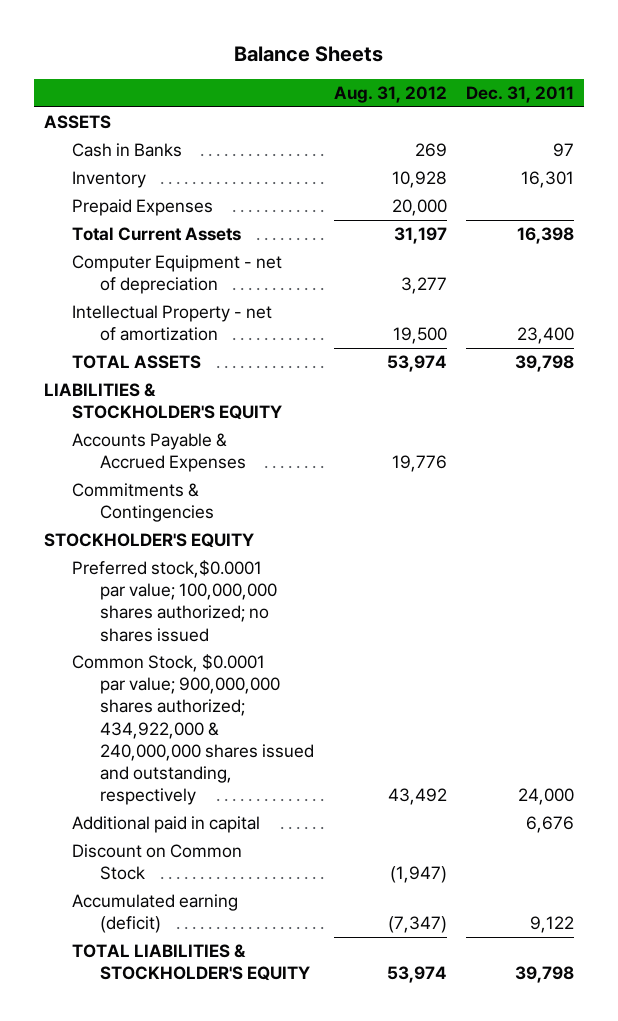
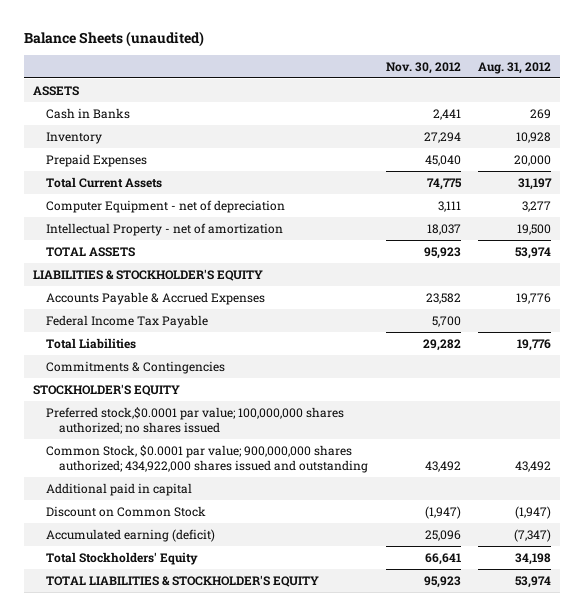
[234,46,384,63] Balance Sheets -> [24,30,205,47] Balance Sheets (unaudited)
[466,86,575,104] Dec. 31, 2011 -> none
none -> [385,61,461,74] Nov. 30, 2012
none -> [45,314,208,328] Federal Income Tax Payable
none -> [45,337,136,349] Total Liabilities
[71,654,315,806] Common Stock, $0.0001 par value; 900,000,000 shares authorized; 434,922,000 & 240,000,000 shares issued and outstanding, respectively -> [45,444,369,474] Common Stock, $0.0001 par value; 900,000,000 shares authorized; 434,922,000 shares issued and outstanding
none -> [45,551,198,565] Total Stockholders' Equity

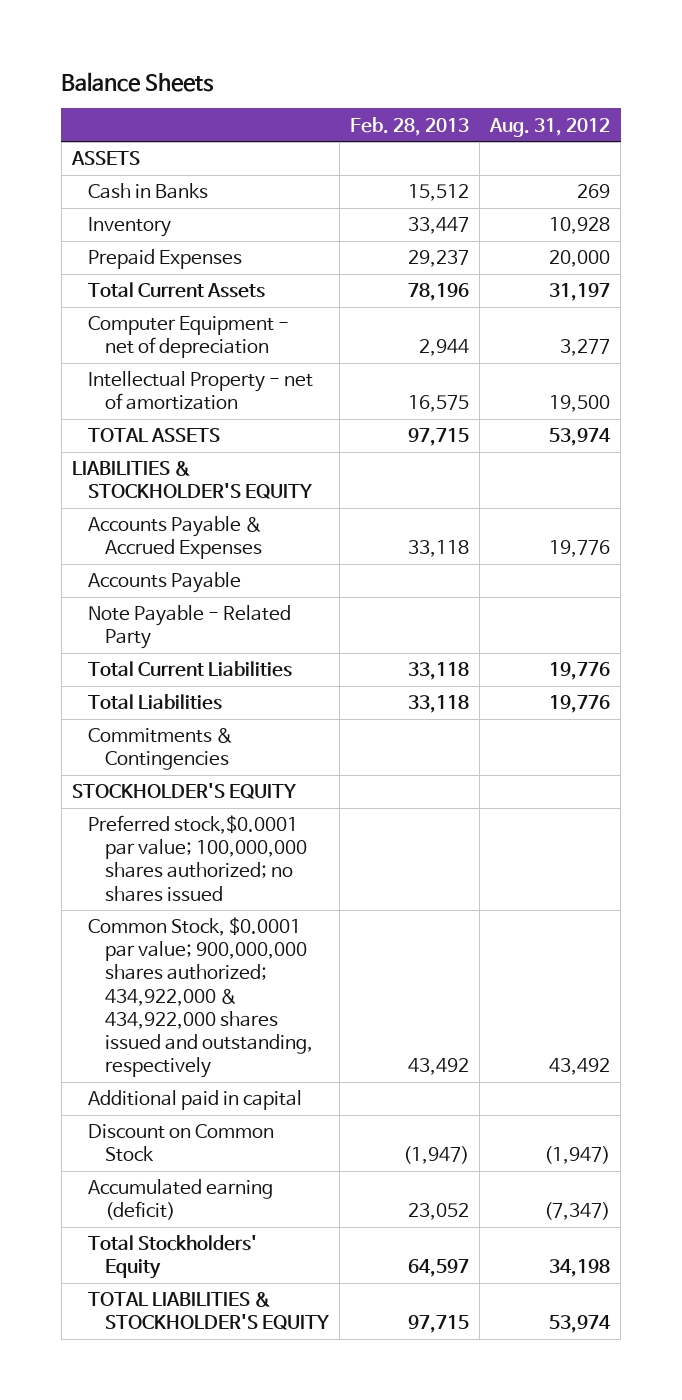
[24,30,205,47] Balance Sheets (unaudited) -> [61,71,215,92] Balance Sheets
[385,61,461,74] Nov. 30, 2012 -> none
none -> [349,116,469,136] Feb. 28, 2013
[45,314,208,328] Federal Income Tax Payable -> none
none -> [88,572,242,594] Accounts Payable
none -> [88,605,292,650] Note Payable - Related Party
none -> [88,661,293,678] Total Current Liabilities
[45,444,369,474] Common Stock, $0.0001 par value; 900,000,000 shares authorized; 434,922,000 shares issued and outstanding -> [88,917,313,1078] Common Stock, $0.0001 par value; 900,000,000 shares authorized; 434,922,000 & 434,922,000 shares issued and outstanding, respectively

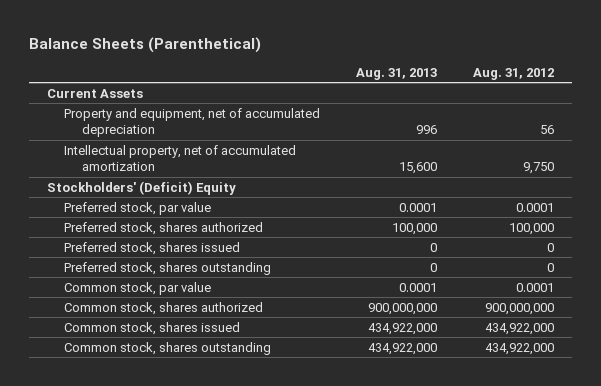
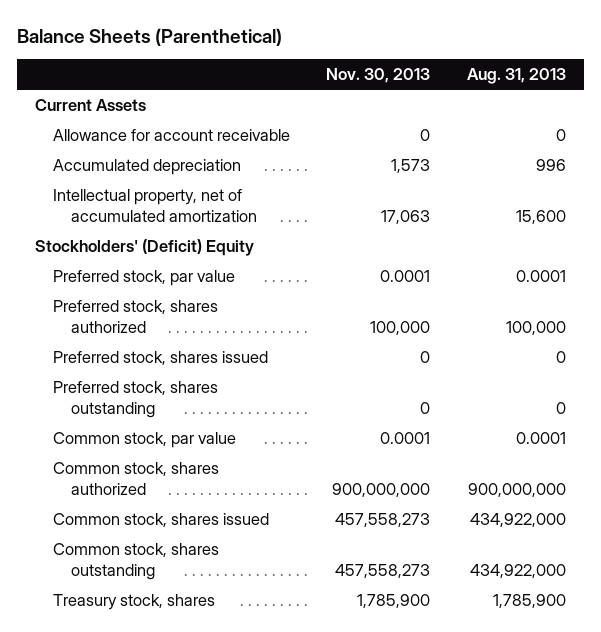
[473,68,555,81] Aug. 31, 2012 -> none
none -> [326,68,431,84] Nov. 30, 2013
none -> [53,129,291,142] Allowance for account receivable
[64,107,321,138] Property and equipment, net of accumulated depreciation -> [53,159,242,176] Accumulated depreciation
none -> [53,594,216,611] Treasury stock, shares

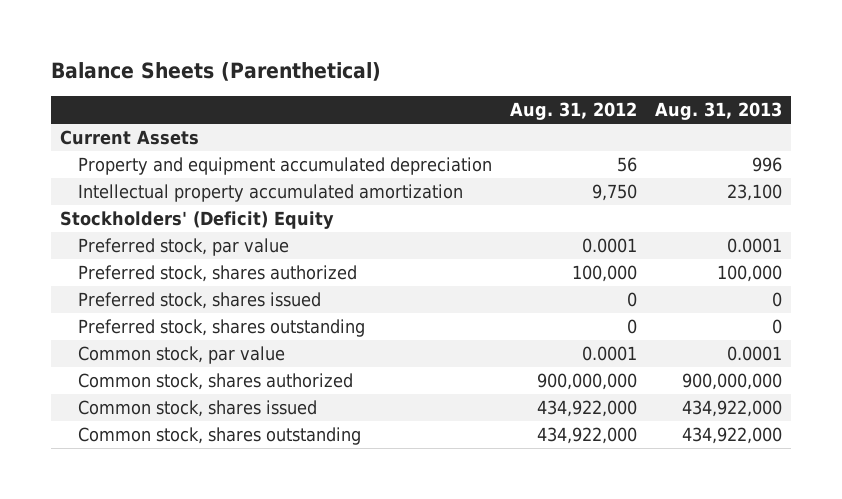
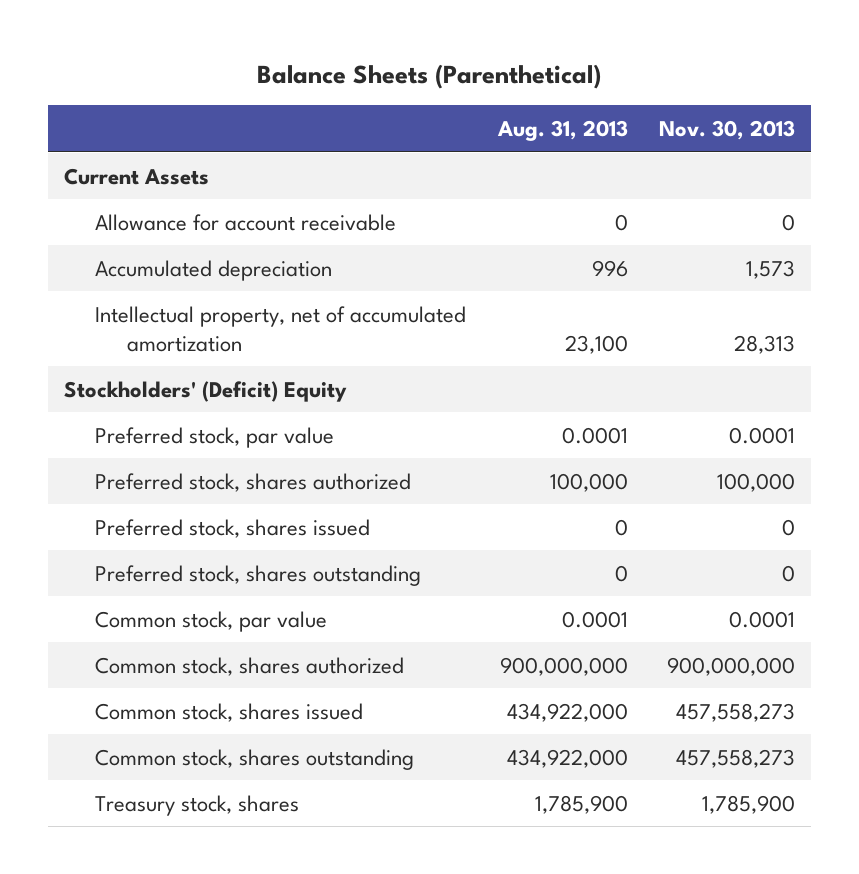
[509,102,637,121] Aug. 31, 2012 -> none
none -> [659,119,796,140] Nov. 30, 2013
none -> [95,213,397,231] Allowance for account receivable
[77,157,492,176] Property and equipment accumulated depreciation -> [95,259,333,281] Accumulated depreciation
[77,184,463,203] Intellectual property accumulated amortization -> [95,305,467,352] Intellectual property, net of accumulated amortization
none -> [95,794,300,816] Treasury stock, shares

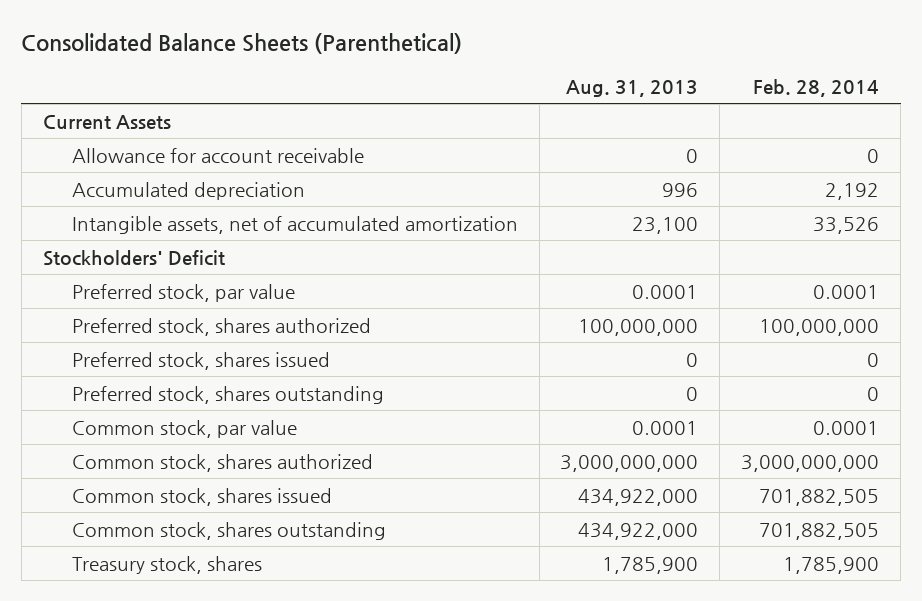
[257,63,602,89] Balance Sheets (Parenthetical) -> [21,33,463,55] Consolidated Balance Sheets (Parenthetical)
[659,119,796,140] Nov. 30, 2013 -> none
none -> [753,78,880,97] Feb. 28, 2014
[95,305,467,352] Intellectual property, net of accumulated amortization -> [71,215,518,234] Intangible assets, net of accumulated amortization
[63,380,347,402] Stockholders' (Deficit) Equity -> [42,249,225,266] Stockholders' Deficit
[549,472,628,492] 100,000 -> [578,318,699,336] 100,000,000
[499,656,628,676] 900,000,000 -> [560,454,699,472] 3,000,000,000

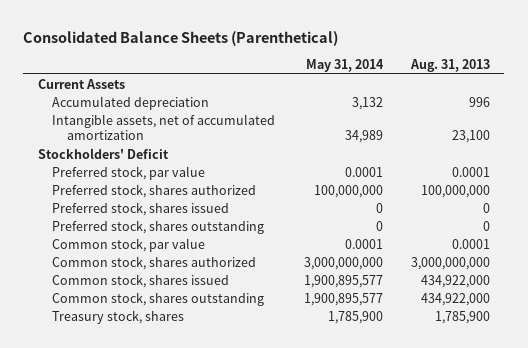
[753,78,880,97] Feb. 28, 2014 -> none
none -> [305,59,384,73] May 31, 2014
[71,147,364,163] Allowance for account receivable -> none

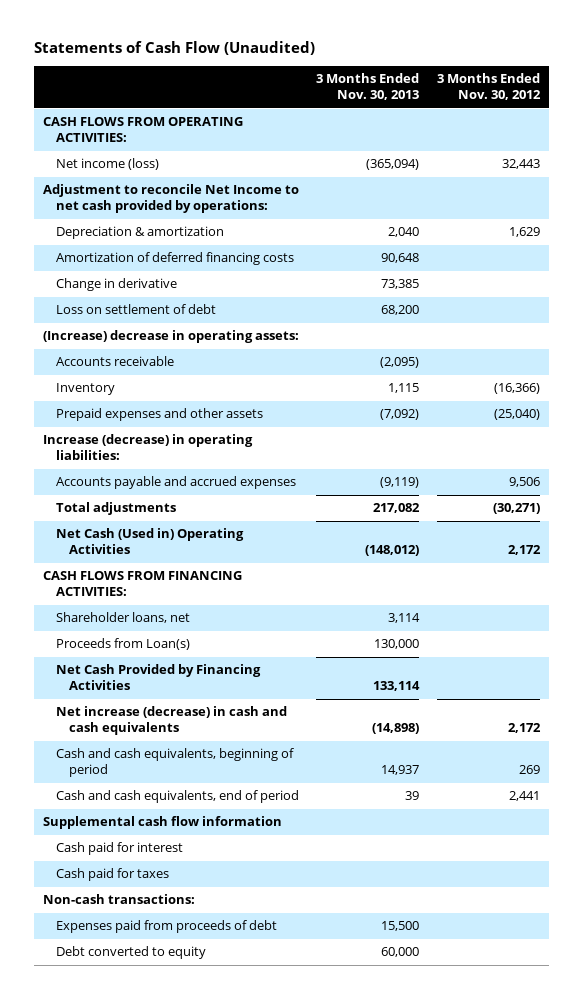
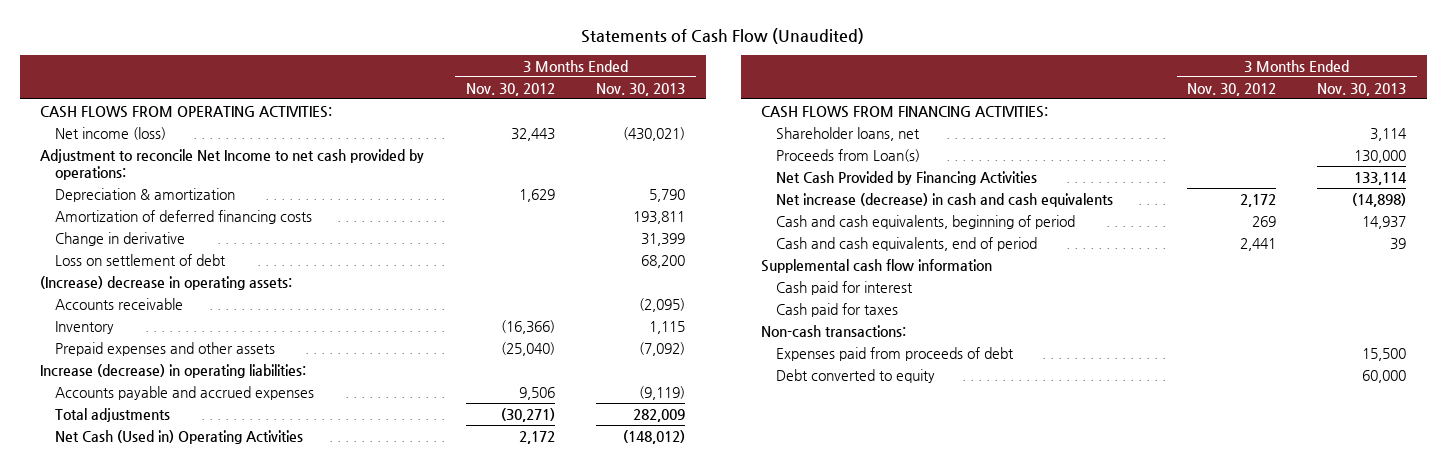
[366,159,420,171] (365,094) -> [623,126,686,141] (430,021)
[388,227,420,238] 2,040 -> [649,188,686,202] 5,790
[381,253,420,264] 90,648 -> [633,210,686,224] 193,811
[381,279,420,290] 73,385 -> [641,232,686,246] 31,399
[373,503,421,514] 217,082 -> [633,408,686,422] 282,009

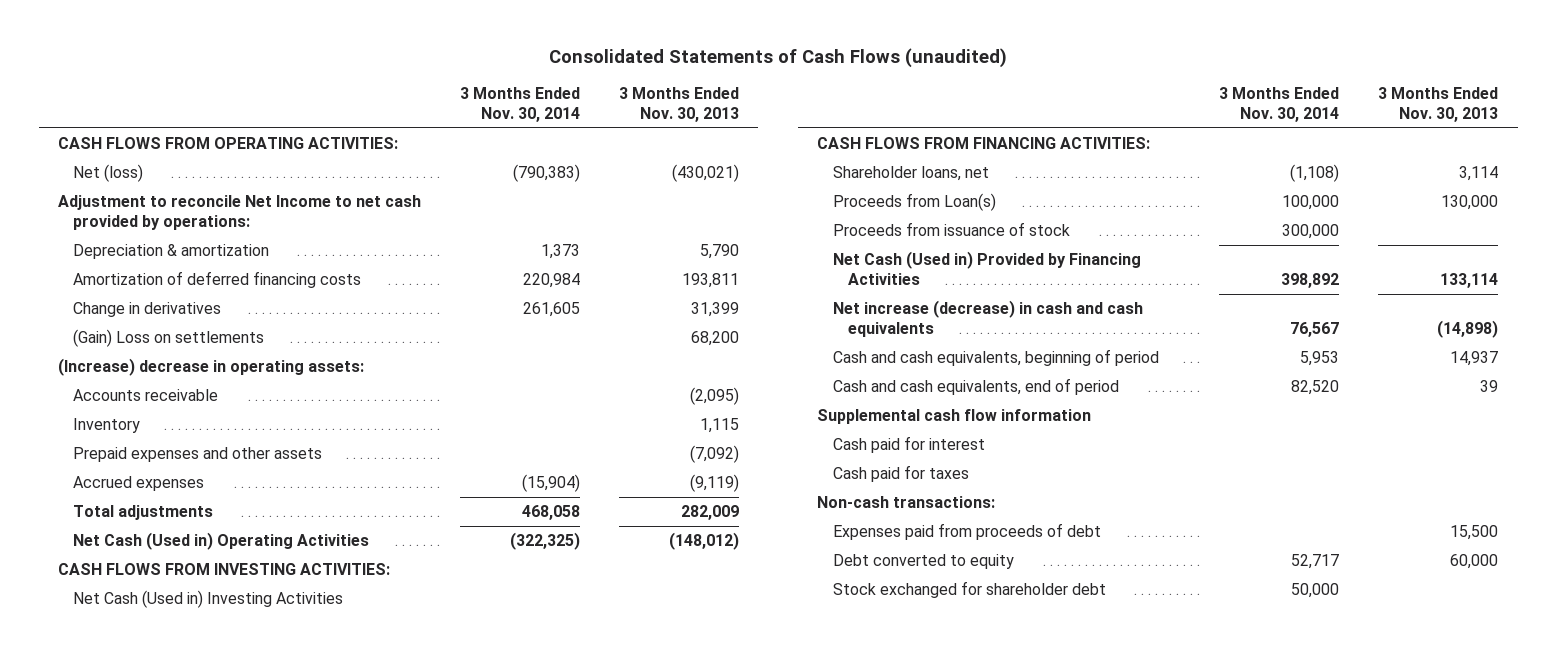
[581,28,865,45] Statements of Cash Flow (Unaudited) -> [549,48,1008,69] Consolidated Statements of Cash Flows (unaudited)
[465,82,555,96] Nov. 30, 2012 -> none
none -> [459,87,580,122] 3 Months Ended Nov. 30, 2014
[54,126,166,140] Net income (loss) -> [73,164,144,183] Net (loss)
[54,231,185,246] Change in derivative -> [73,302,222,318] Change in derivatives
[54,253,226,266] Loss on settlement of debt -> [73,329,265,348] (Gain) Loss on settlements
[40,363,307,378] Increase (decrease) in operating liabilities: -> none
[54,385,314,400] Accounts payable and accrued expenses -> [73,476,205,492] Accrued expenses
none -> [57,563,390,576] CASH FLOWS FROM INVESTING ACTIVITIES:
none -> [73,590,344,609] Net Cash (Used in) Investing Activities
none -> [832,222,1070,237] Proceeds from issuance of stock
[776,170,1038,185] Net Cash Provided by Financing Activities -> [832,251,1141,285] Net Cash (Used in) Provided by Financing Activities
none -> [832,581,1106,599] Stock exchanged for shareholder debt

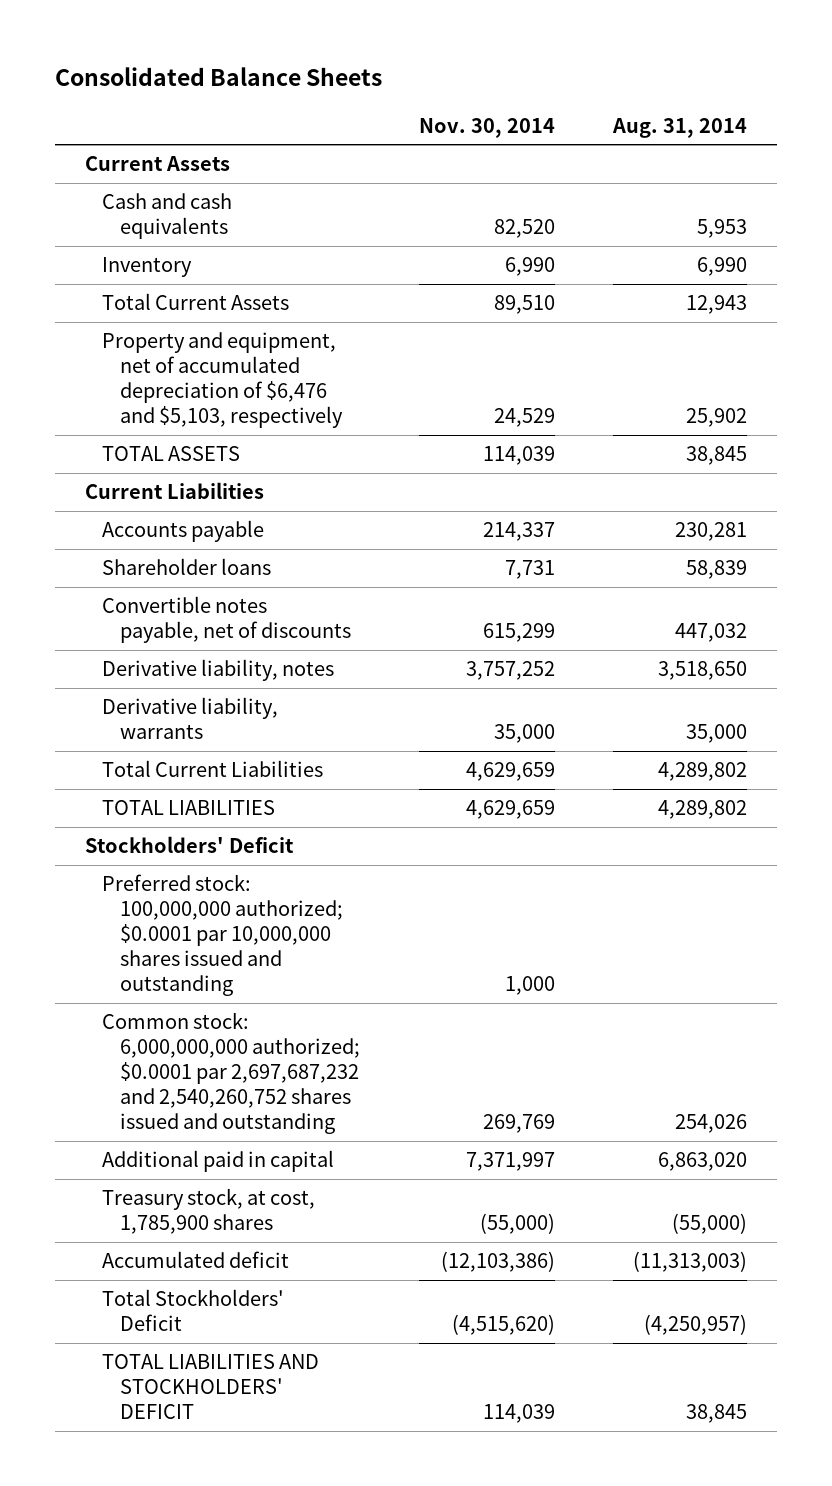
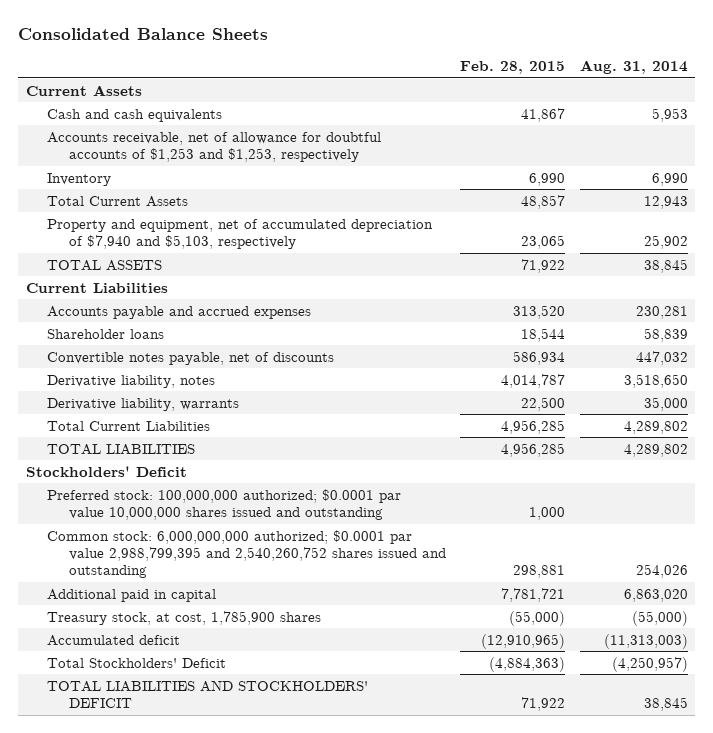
[418,117,555,138] Nov. 30, 2014 -> none
none -> [460,61,566,75] Feb. 28, 2015
none -> [47,131,382,162] Accounts receivable, net of allowance for doubtful accounts of $1,253 and $1,253, respectively
[102,332,344,429] Property and equipment, net of accumulated depreciation of $6,476 and $5,103, respectively -> [47,218,434,249] Property and equipment, net of accumulated depreciation of $7,940 and $5,103, respectively
[102,520,265,543] Accounts payable -> [47,305,312,319] Accounts payable and accrued expenses
[102,874,344,997] Preferred stock: 100,000,000 authorized; $0.0001 par 10,000,000 shares issued and outstanding -> [47,488,402,520] Preferred stock: 100,000,000 authorized; $0.0001 par value 10,000,000 shares issued and outstanding
[102,1012,361,1135] Common stock: 6,000,000,000 authorized; $0.0001 par 2,697,687,232 and 2,540,260,752 shares issued and outstanding -> [47,529,446,579] Common stock: 6,000,000,000 authorized; $0.0001 par value 2,988,799,395 and 2,540,260,752 shares issued and outstanding

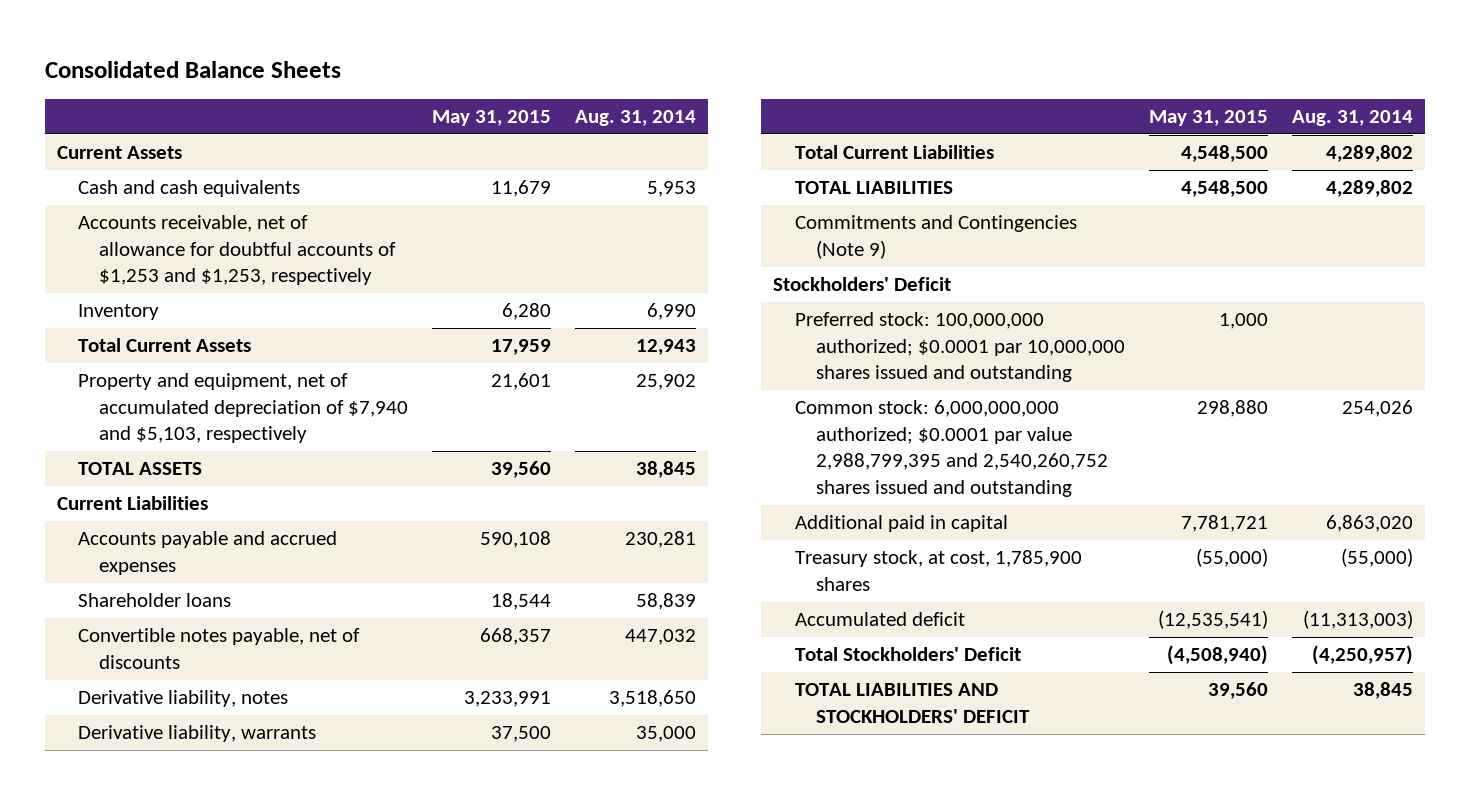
[460,61,566,75] Feb. 28, 2015 -> none
none -> [432,110,552,127] May 31, 2015
none -> [794,215,1077,259] Commitments and Contingencies (Note 9)
[47,488,402,520] Preferred stock: 100,000,000 authorized; $0.0001 par value 10,000,000 shares issued and outstanding -> [794,312,1125,383] Preferred stock: 100,000,000 authorized; $0.0001 par 10,000,000 shares issued and outstanding

